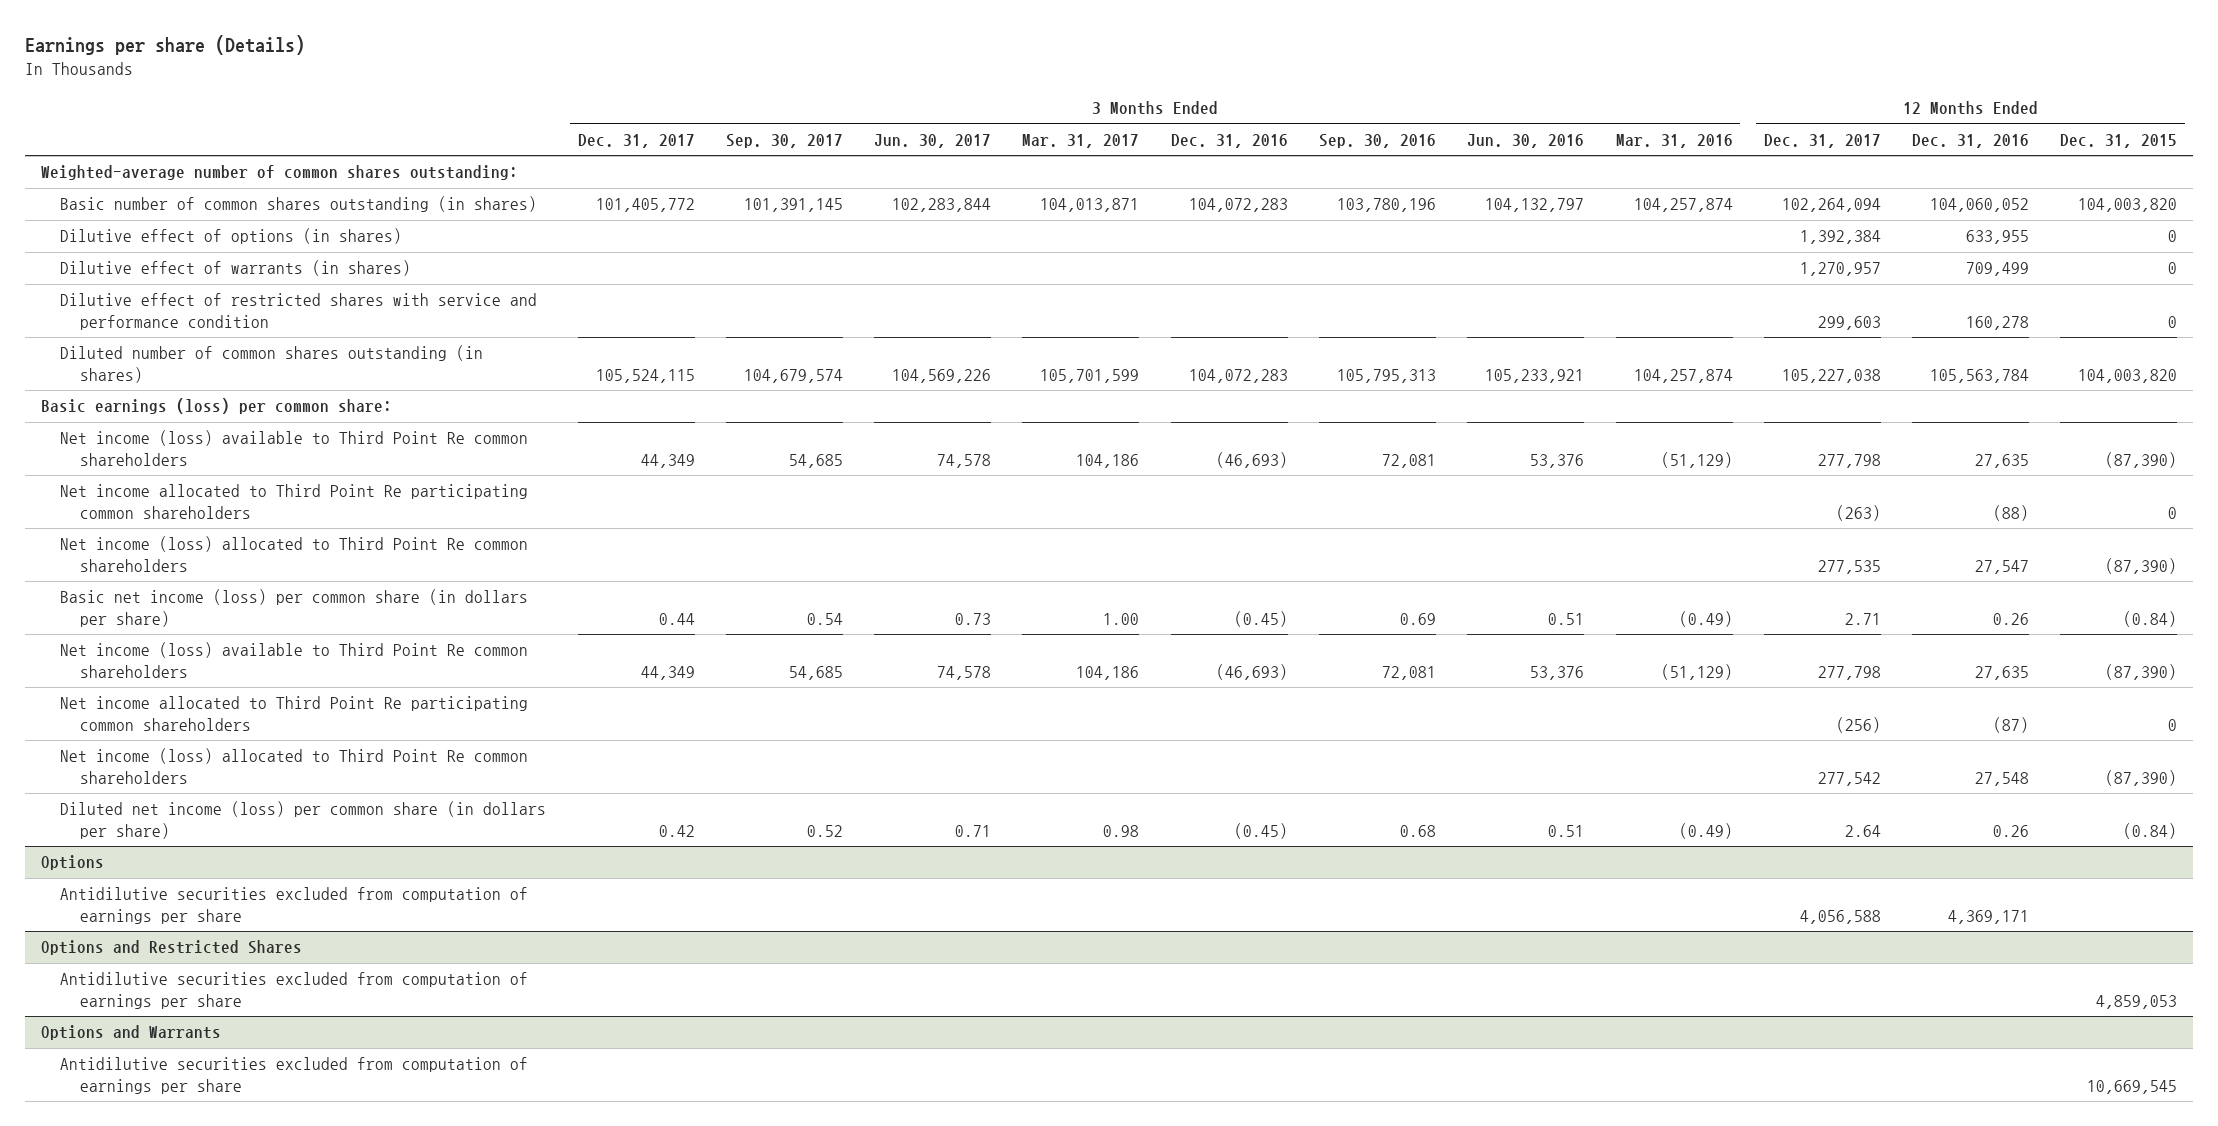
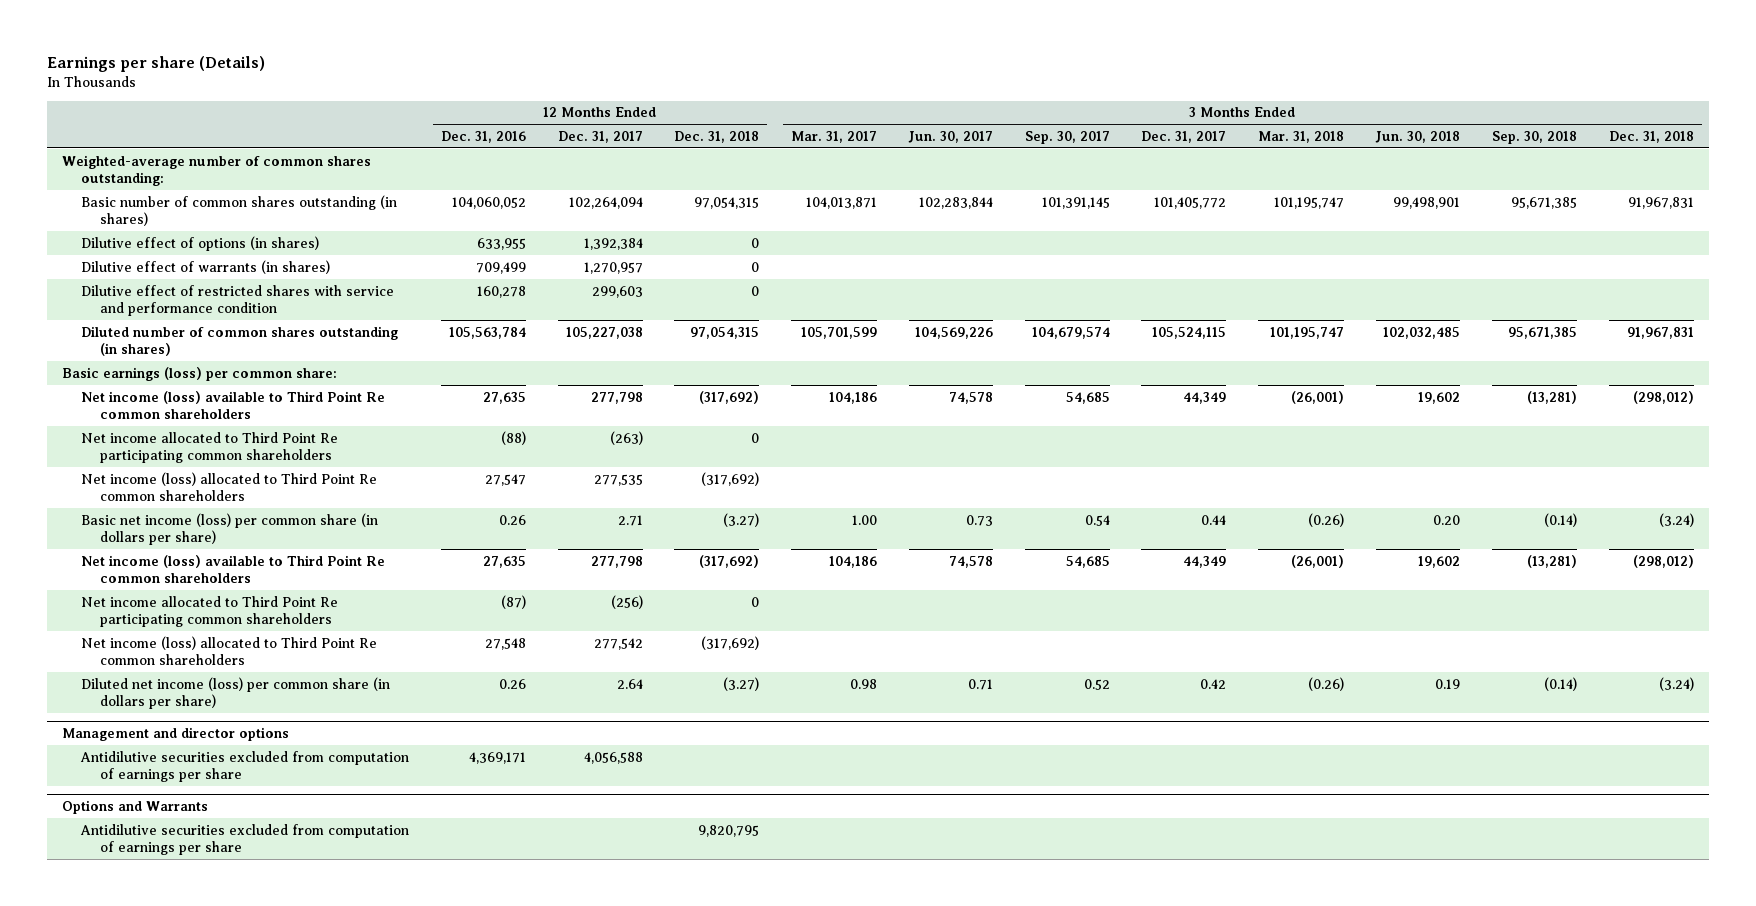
[1170,133,1288,148] Dec. 31, 2016 -> none
[1318,133,1436,148] Sep. 30, 2016 -> none
[1467,133,1585,148] Jun. 30, 2016 -> none
[1615,133,1733,148] Mar. 31, 2016 -> none
[2060,133,2178,148] Dec. 31, 2015 -> none
none -> [674,130,760,143] Dec. 31, 2018
none -> [1258,130,1345,143] Mar. 31, 2018
none -> [1375,130,1461,143] Jun. 30, 2018
none -> [1491,130,1577,144] Sep. 30, 2018
none -> [1608,130,1694,143] Dec. 31, 2018
[40,855,104,871] Options -> [62,727,290,742] Management and director options
[40,940,302,956] Options and Restricted Shares -> none
[60,972,529,1009] Antidilutive securities excluded from computation of earnings per share -> none

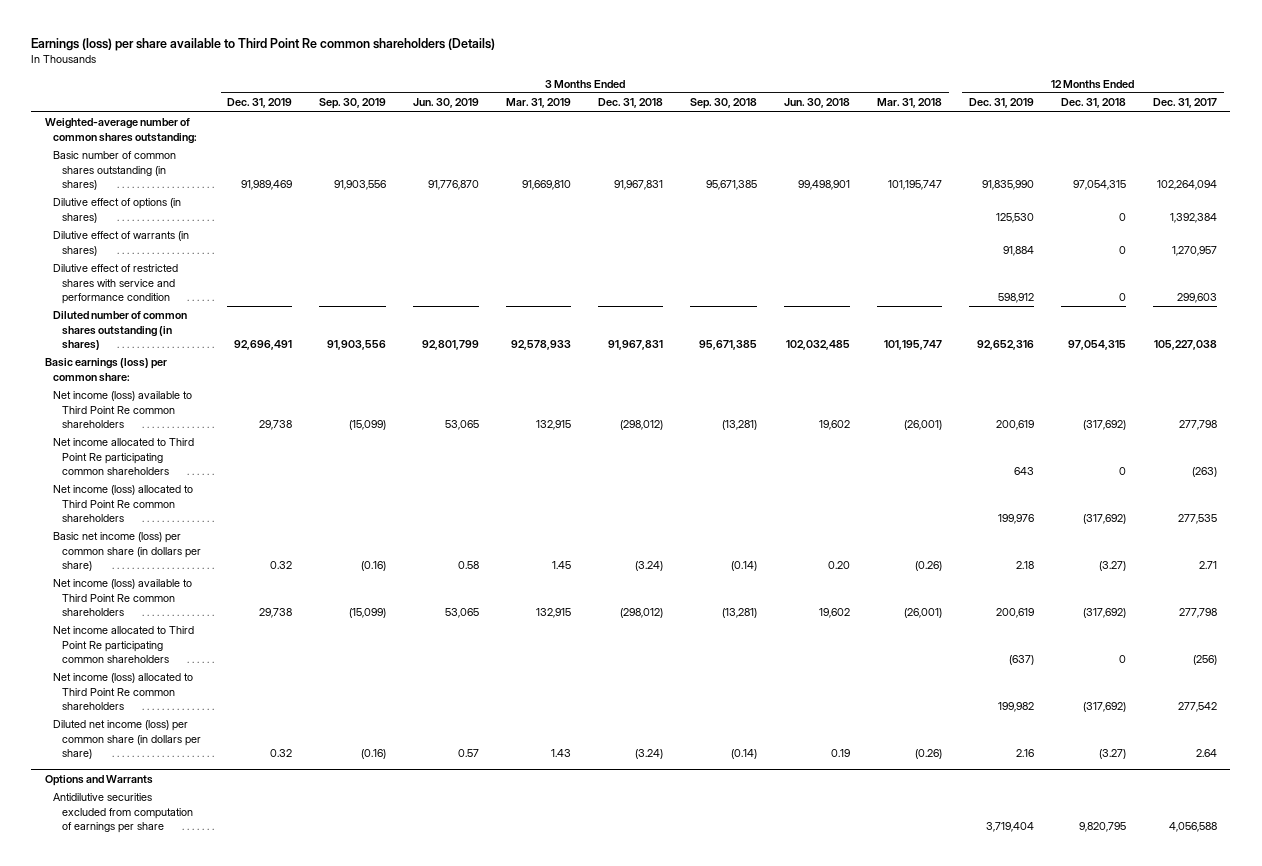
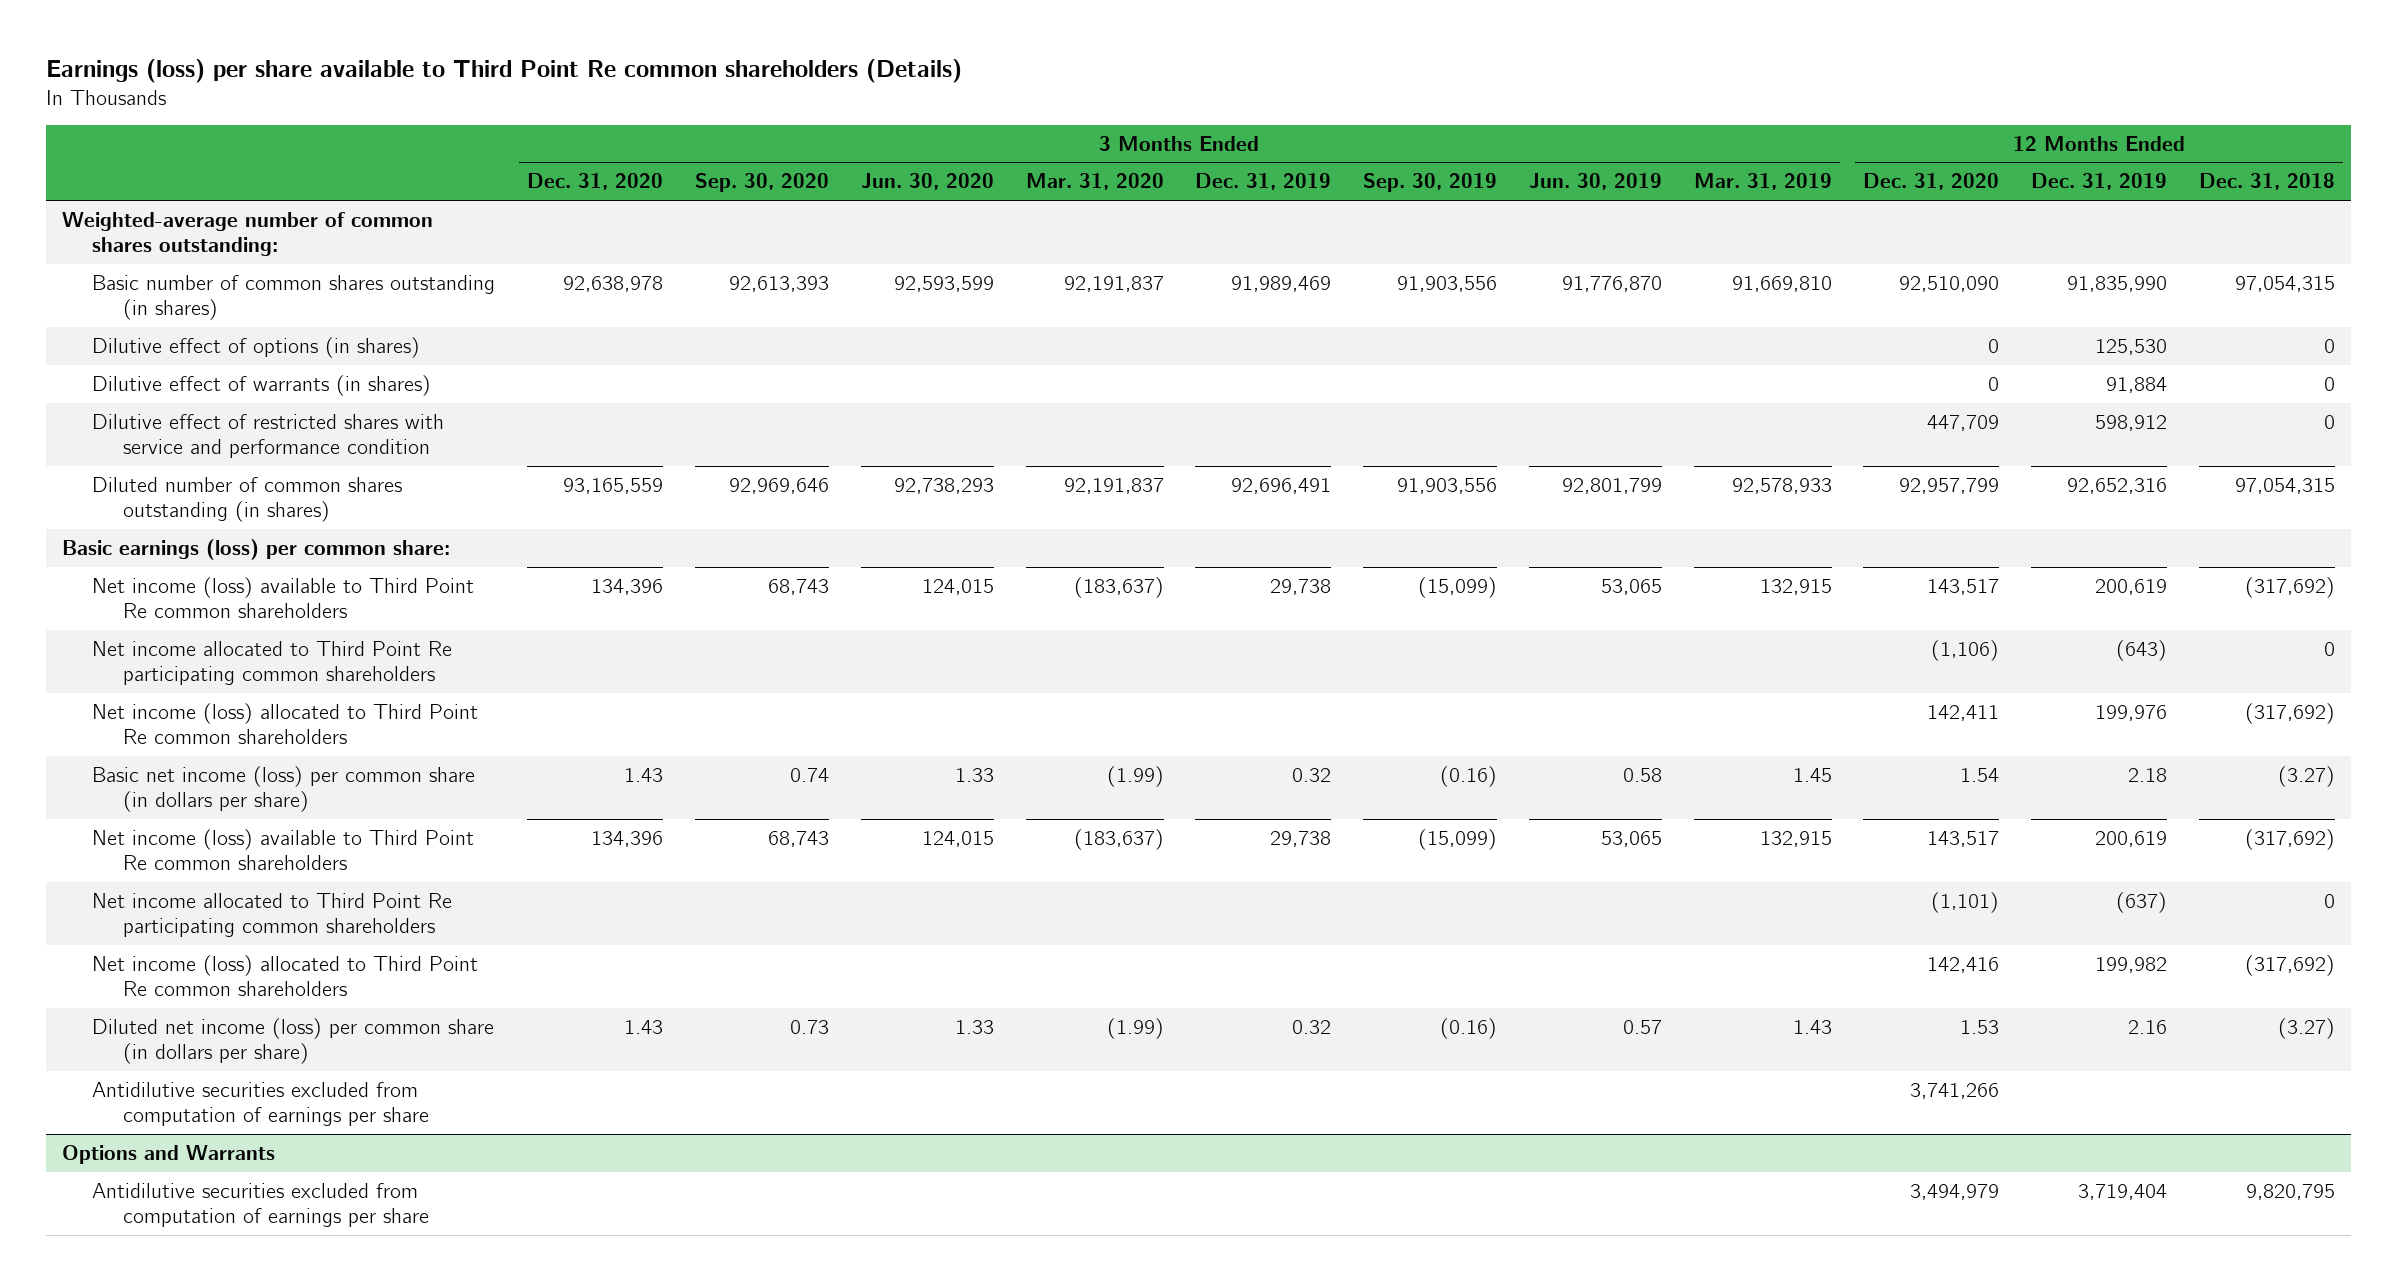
[598,98,664,109] Dec. 31, 2018 -> none
[690,98,758,110] Sep. 30, 2018 -> none
[784,98,851,109] Jun. 30, 2018 -> none
[877,98,943,109] Mar. 31, 2018 -> none
[1152,98,1217,109] Dec. 31, 2017 -> none
none -> [527,173,664,191] Dec. 31, 2020
none -> [694,173,829,193] Sep. 30, 2020
none -> [860,173,994,191] Jun. 30, 2020
none -> [1025,173,1164,191] Mar. 31, 2020
none -> [1863,173,2000,191] Dec. 31, 2020
[1014,466,1035,475] 643 -> [2116,639,2168,661] (643)
none -> [92,1081,430,1127] Antidilutive securities excluded from computation of earnings per share

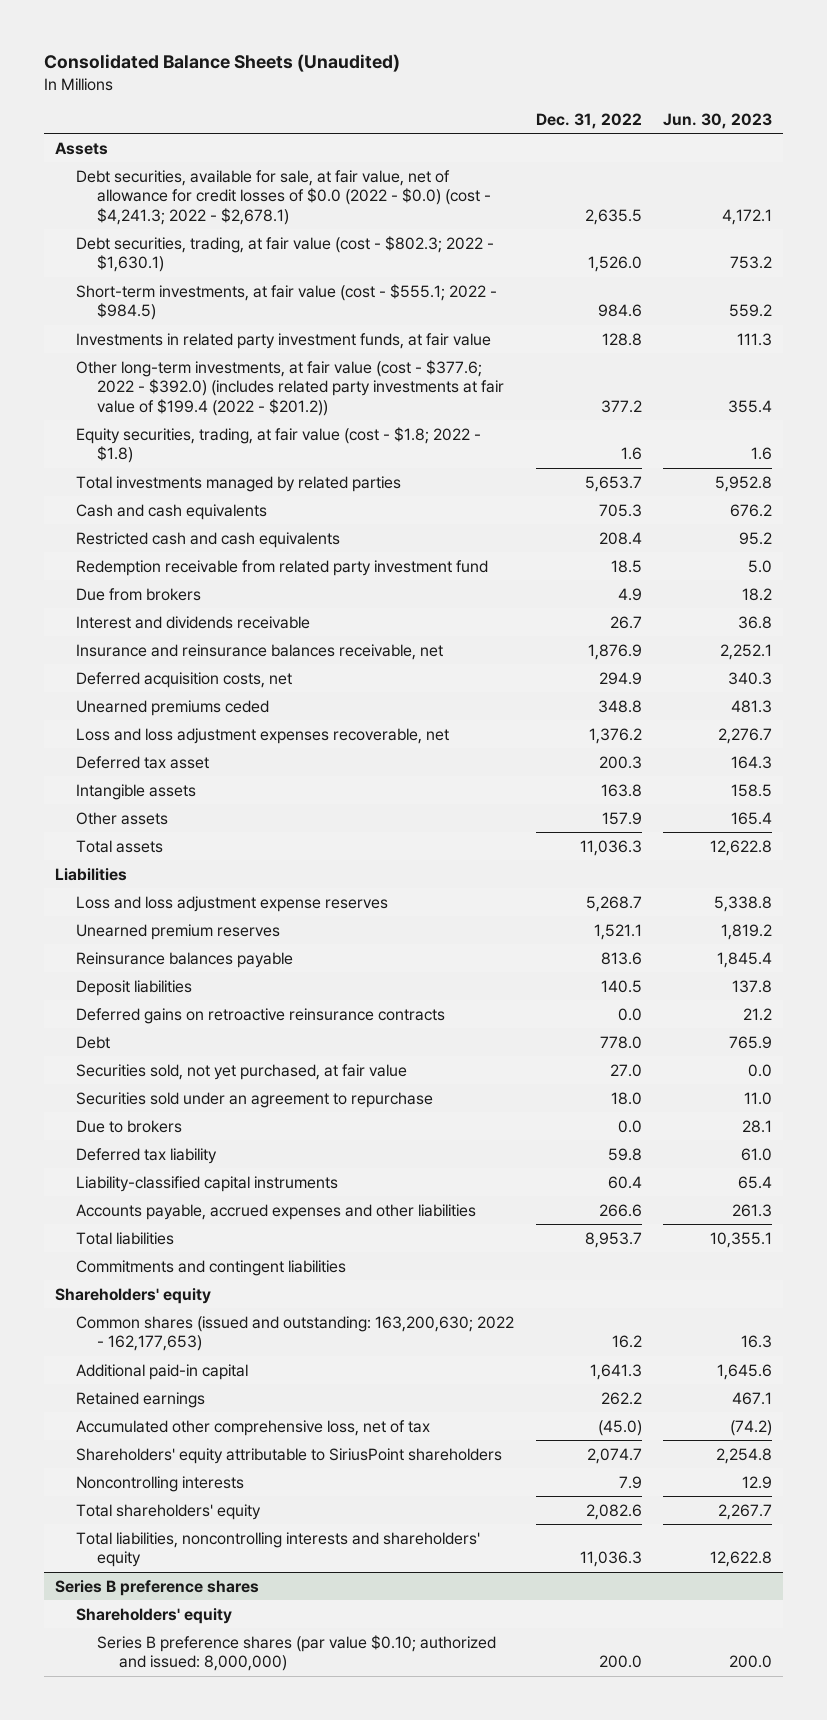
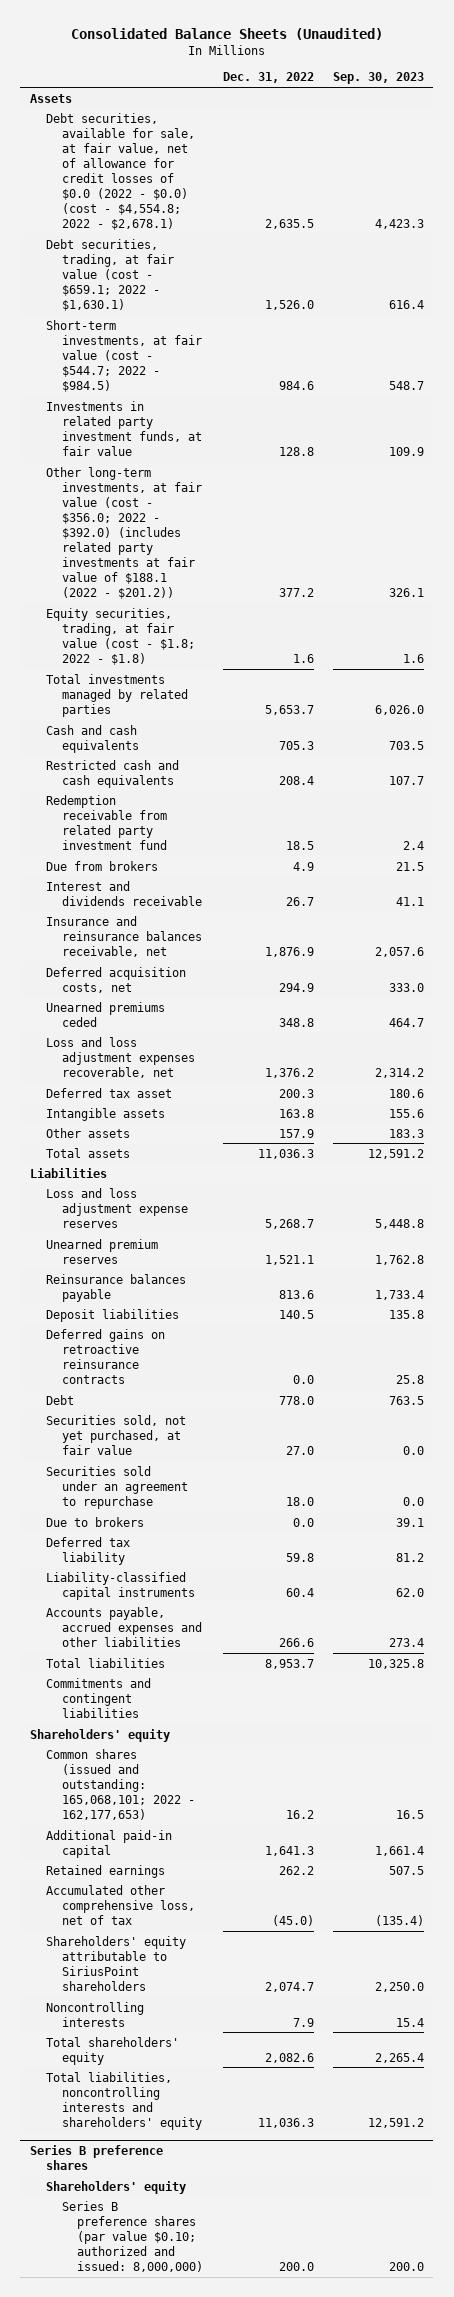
[663,113,773,130] Jun. 30, 2023 -> none
none -> [332,72,424,85] Sep. 30, 2023
[76,169,492,226] Debt securities, available for sale, at fair value, net of allowance for credit losses of $0.0 (2022 - $0.0) (cost - $4,241.3; 2022 - $2,678.1) -> [45,112,195,230] Debt securities, available for sale, at fair value, net of allowance for credit losses of $0.0 (2022 - $0.0) (cost - $4,554.8; 2022 - $2,678.1)
[76,235,495,273] Debt securities, trading, at fair value (cost - $802.3; 2022 - $1,630.1) -> [45,238,174,311] Debt securities, trading, at fair value (cost - $659.1; 2022 - $1,630.1)
[76,283,498,321] Short-term investments, at fair value (cost - $555.1; 2022 - $984.5) -> [45,319,202,392] Short-term investments, at fair value (cost - $544.7; 2022 - $984.5)
[76,359,505,417] Other long-term investments, at fair value (cost - $377.6; 2022 - $392.0) (includes related party investments at fair value of $199.4 (2022 - $201.2)) -> [45,466,202,599] Other long-term investments, at fair value (cost - $356.0; 2022 - $392.0) (includes related party investments at fair value of $188.1 (2022 - $201.2))
[76,1315,515,1352] Common shares (issued and outstanding: 163,200,630; 2022 - 162,177,653) -> [45,1748,195,1820] Common shares (issued and outstanding: 165,068,101; 2022 - 162,177,653)

